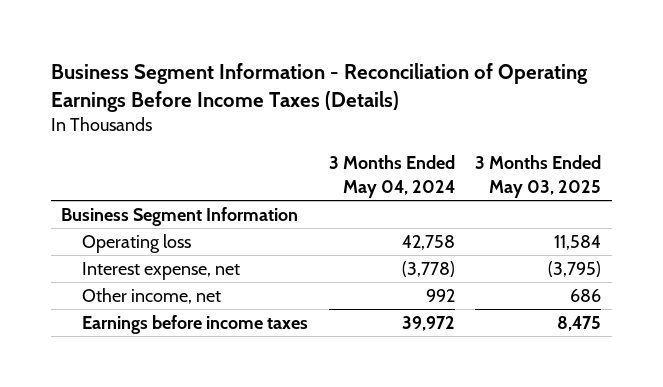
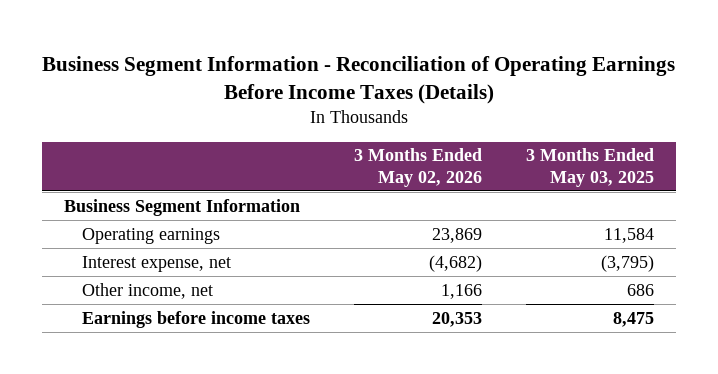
[328,155,455,198] 3 Months Ended May 04, 2024 -> none
none -> [353,148,482,187] 3 Months Ended May 02, 2026
[82,234,192,254] Operating loss -> [82,227,221,244] Operating earnings

